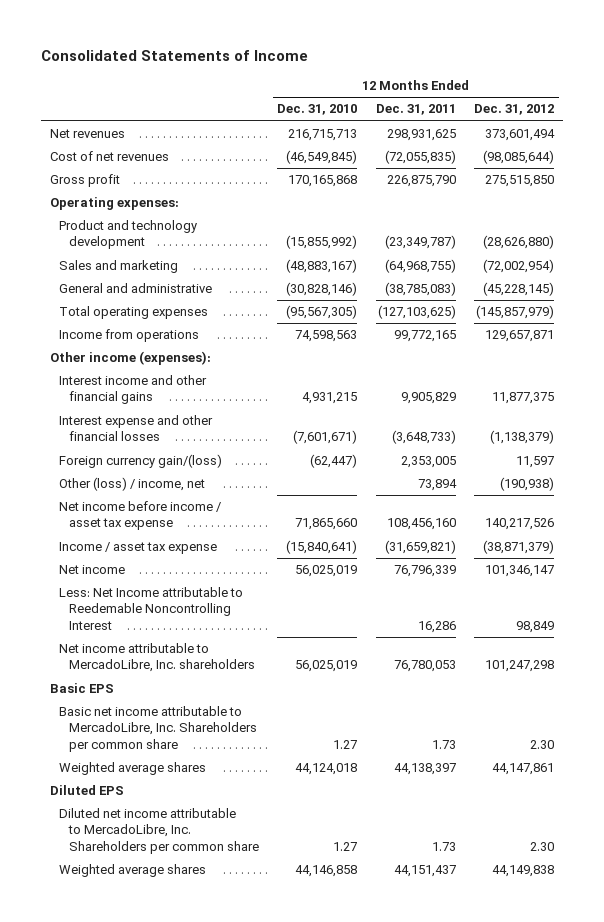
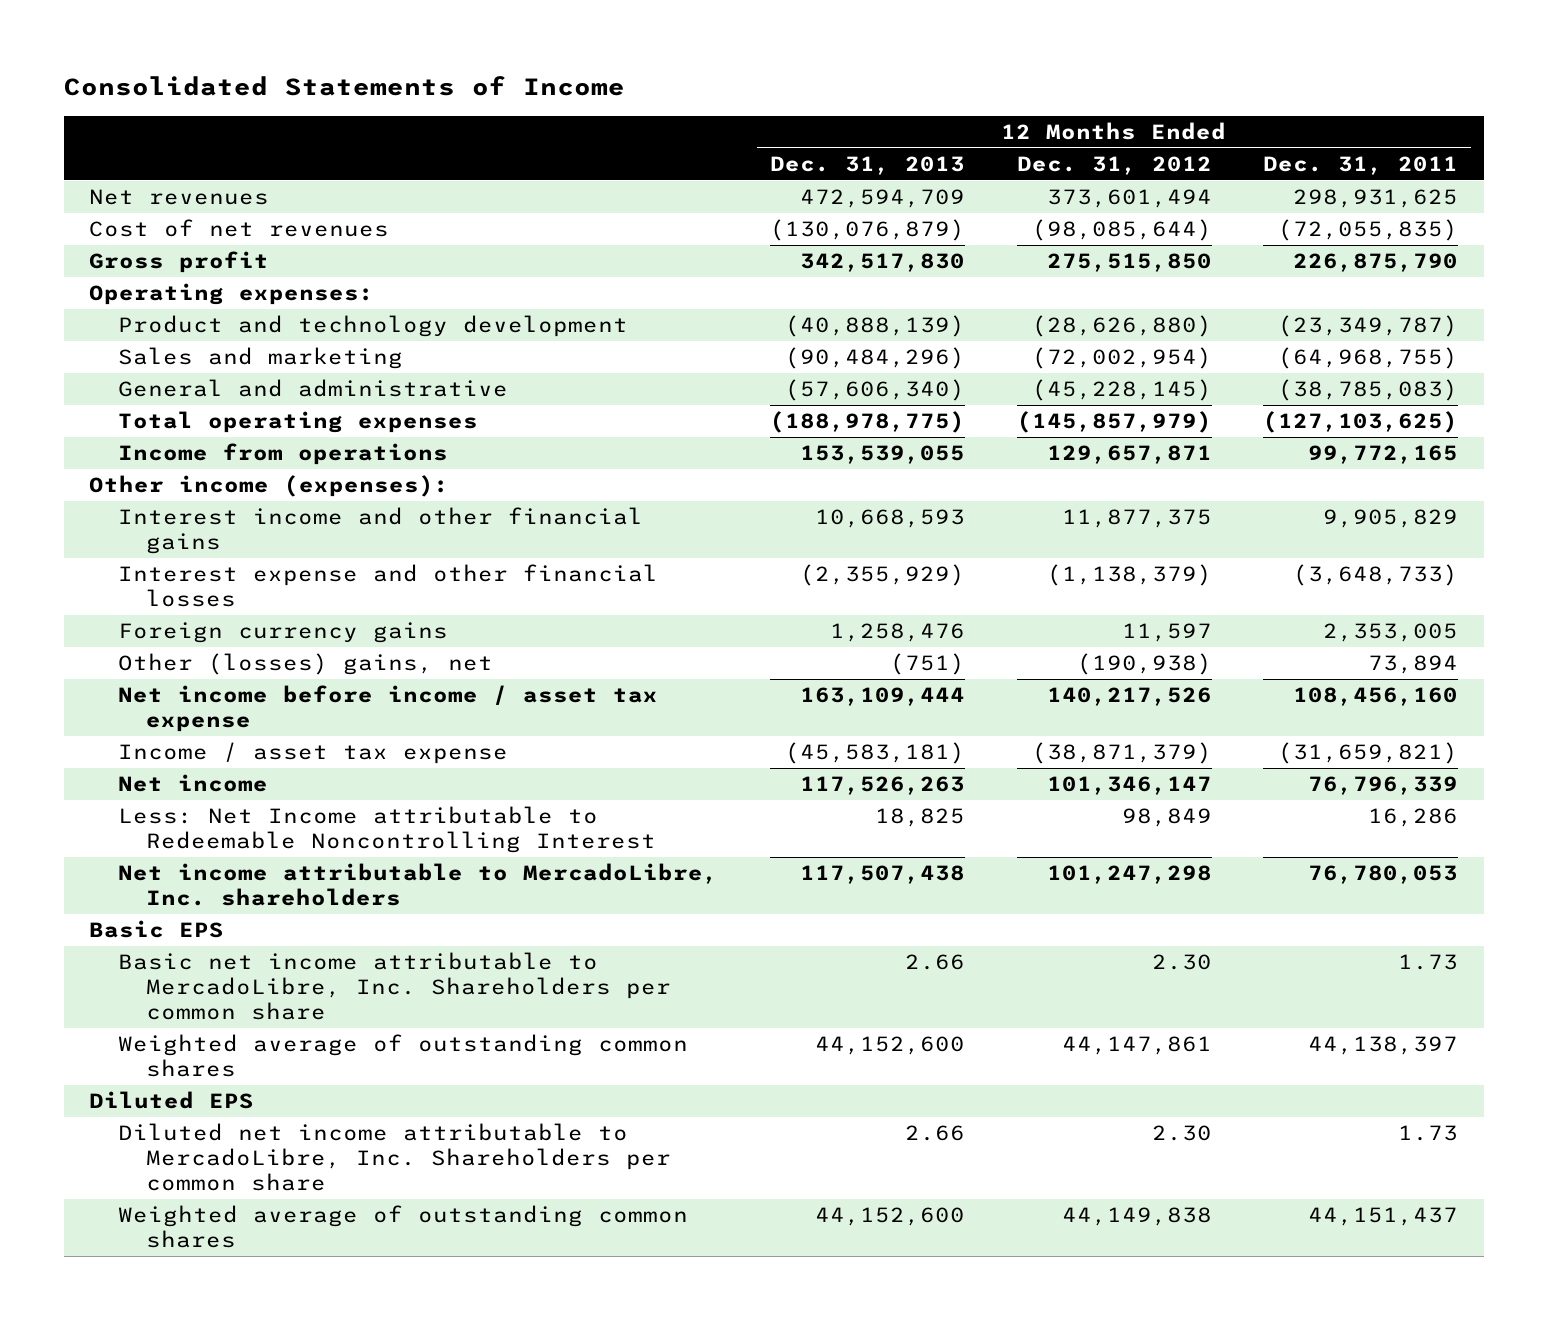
[277,104,358,116] Dec. 31, 2010 -> none
none -> [769,155,965,175] Dec. 31, 2013
[59,454,223,469] Foreign currency gain/(loss) -> [117,622,448,644] Foreign currency gains
[59,477,206,492] Other (loss) / income, net -> [117,653,493,676] Other (losses) gains, net
[59,587,244,630] Less: Net Income attributable to Reedemable Noncontrolling Interest -> [117,806,657,854] Less: Net Income attributable to Redeemable Noncontrolling Interest
[59,762,207,776] Weighted average shares -> [117,1034,688,1078] Weighted average of outstanding common shares
[59,864,207,878] Weighted average shares -> [117,1205,688,1249] Weighted average of outstanding common shares

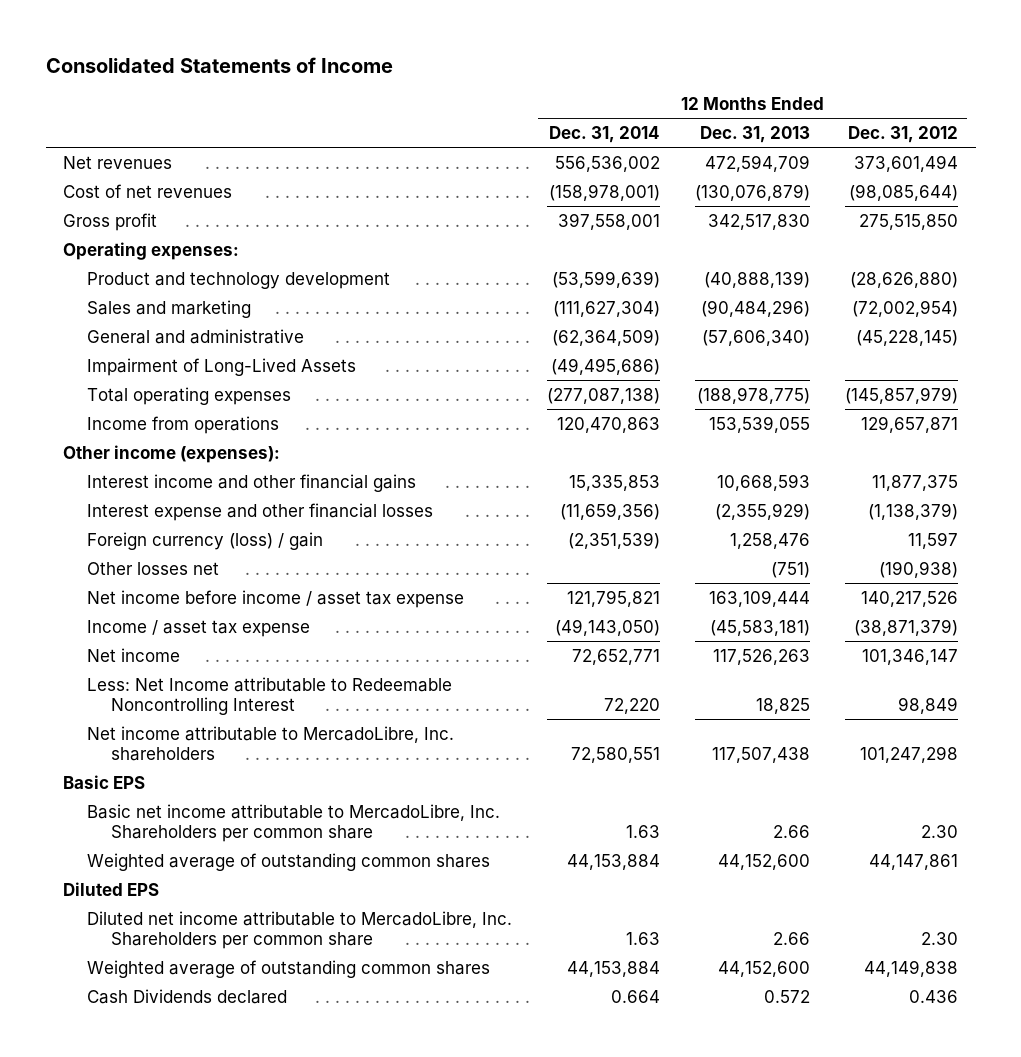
[1263,155,1459,175] Dec. 31, 2011 -> none
none -> [549,126,661,144] Dec. 31, 2014
none -> [87,357,357,376] Impairment of Long-Lived Assets
[117,622,448,644] Foreign currency gains -> [87,531,324,550] Foreign currency (loss) / gain
[117,653,493,676] Other (losses) gains, net -> [87,561,220,575] Other losses net
none -> [87,988,288,1004] Cash Dividends declared

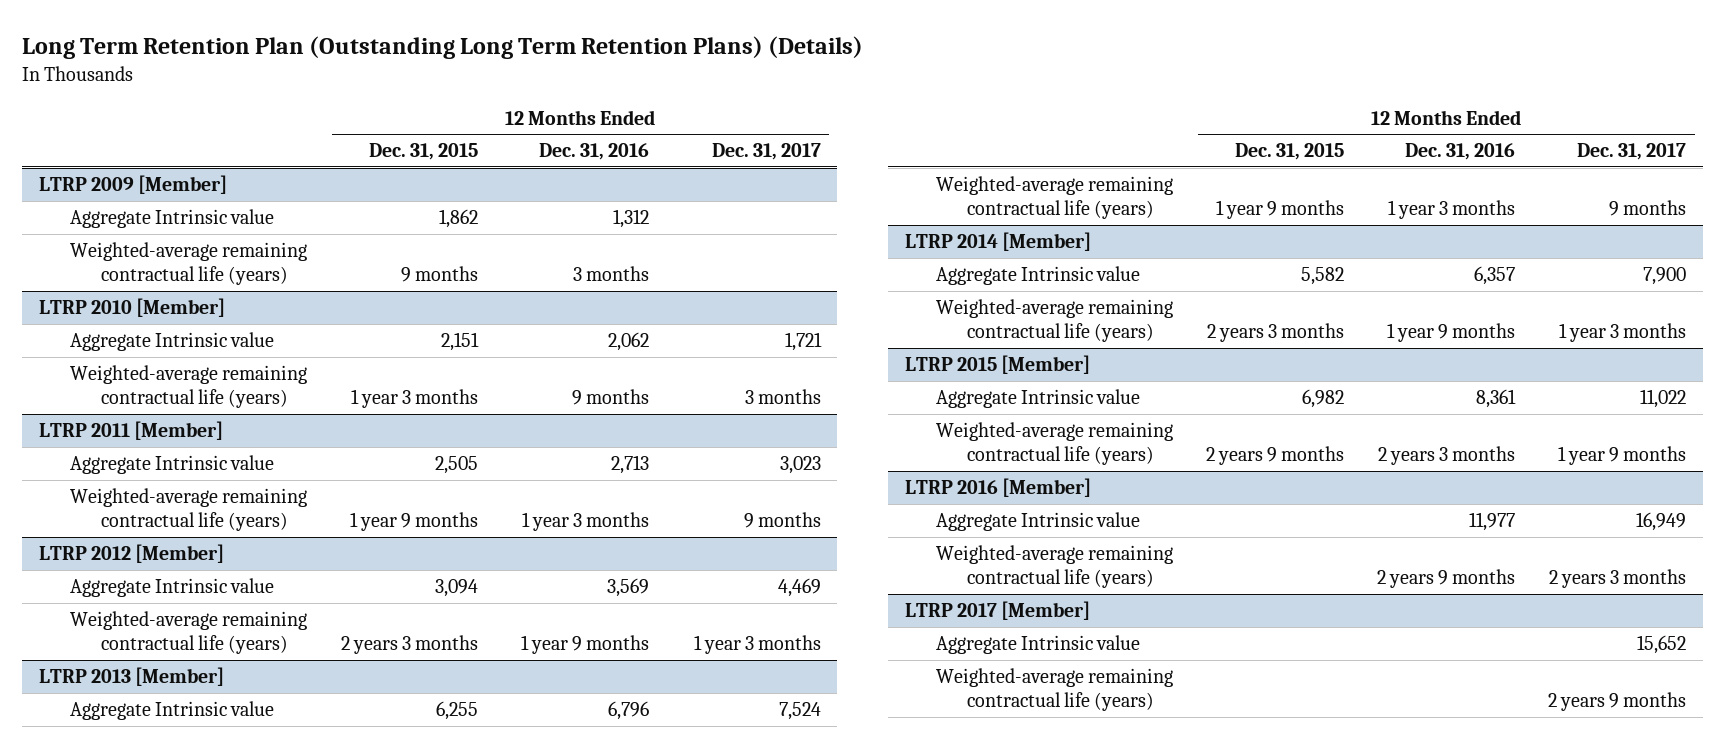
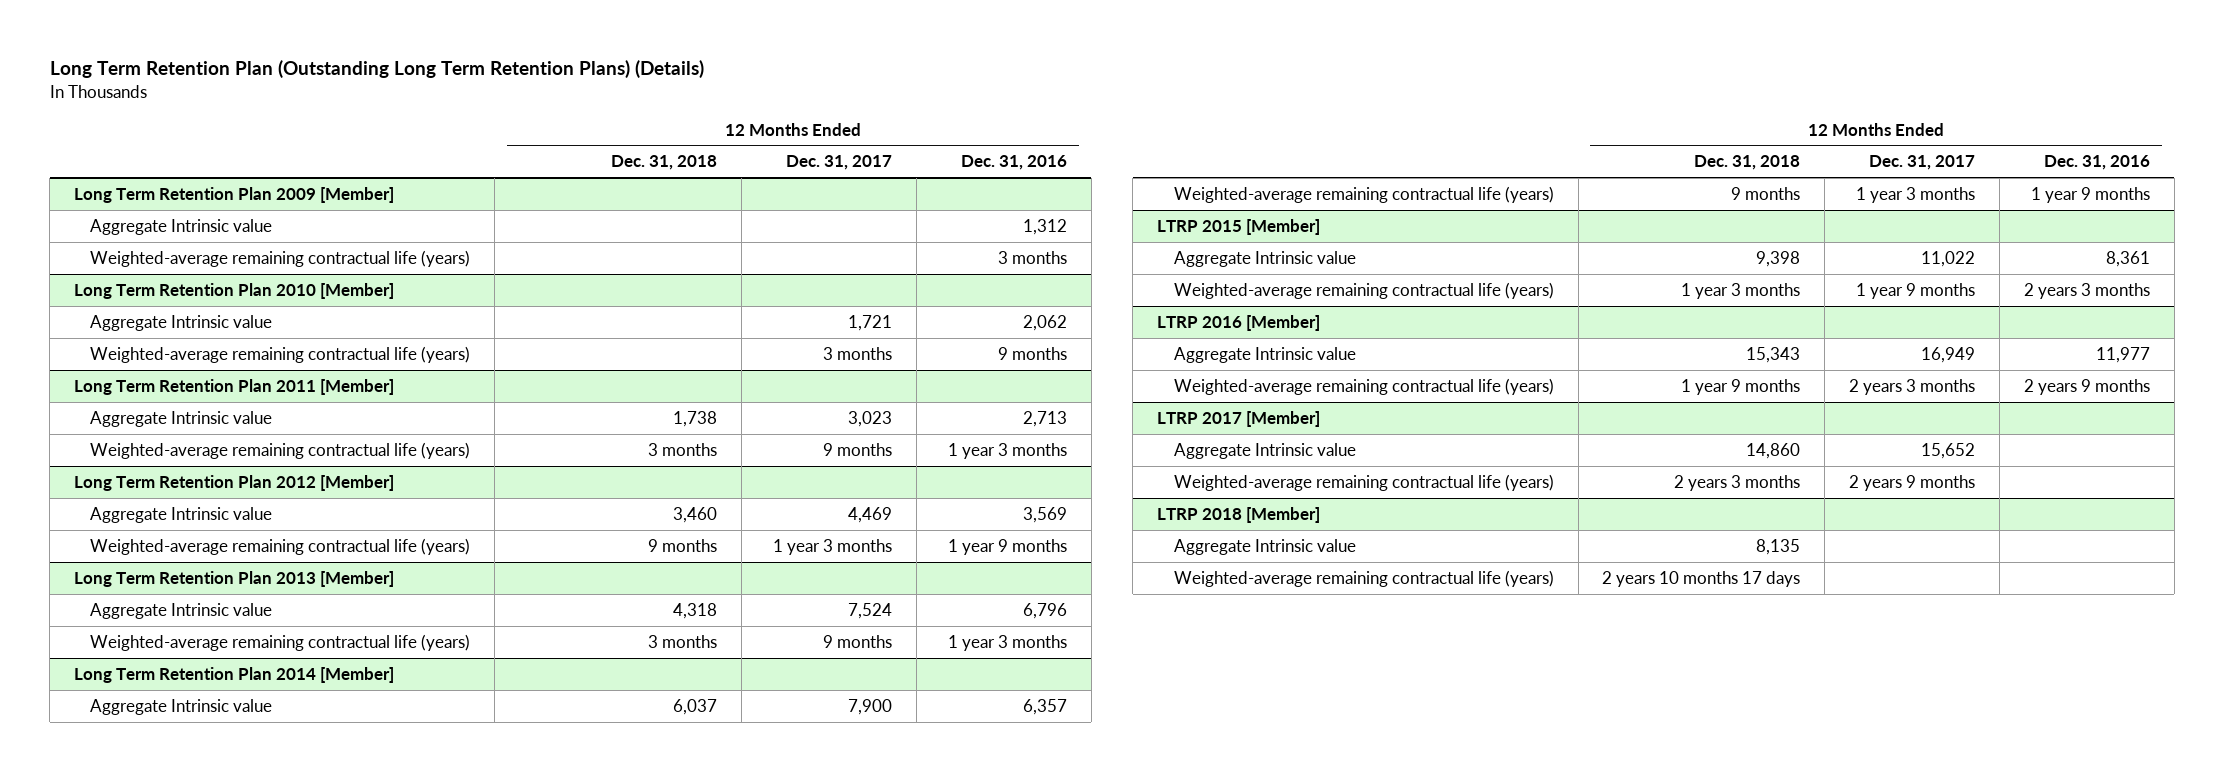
[369,143,479,161] Dec. 31, 2015 -> none
none -> [611,155,718,171] Dec. 31, 2018
[38,175,227,195] LTRP 2009 [Member] -> [73,186,394,203] Long Term Retention Plan 2009 [Member]
[38,298,225,318] LTRP 2010 [Member] -> [73,282,394,299] Long Term Retention Plan 2010 [Member]
[38,421,223,441] LTRP 2011 [Member] -> [73,378,394,395] Long Term Retention Plan 2011 [Member]
[38,544,224,564] LTRP 2012 [Member] -> [73,474,394,491] Long Term Retention Plan 2012 [Member]
[38,667,224,687] LTRP 2013 [Member] -> [73,570,394,587] Long Term Retention Plan 2013 [Member]
[904,232,1091,252] LTRP 2014 [Member] -> [73,666,394,683] Long Term Retention Plan 2014 [Member]
none -> [1157,506,1321,523] LTRP 2018 [Member]
none -> [1173,538,1356,555] Aggregate Intrinsic value
none -> [1173,569,1554,587] Weighted-average remaining contractual life (years)

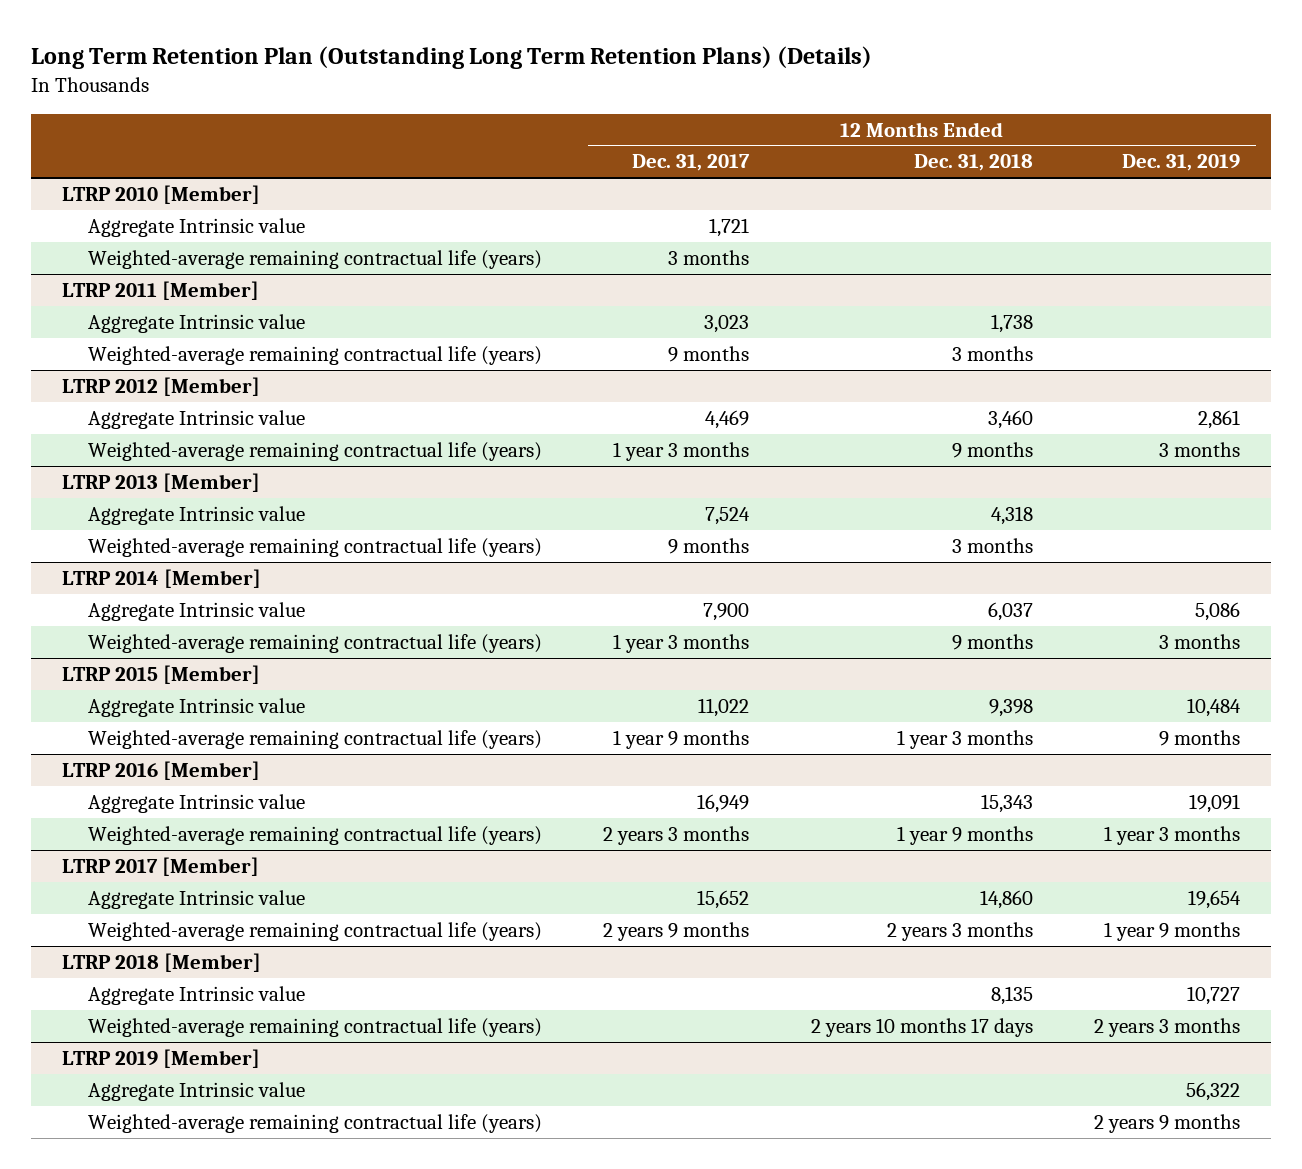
[960,155,1067,171] Dec. 31, 2016 -> none
none -> [1122,154,1241,172] Dec. 31, 2019
[73,186,394,203] Long Term Retention Plan 2009 [Member] -> none
[90,218,273,235] Aggregate Intrinsic value -> none
[90,249,471,267] Weighted-average remaining contractual life (years) -> none
[73,282,394,299] Long Term Retention Plan 2010 [Member] -> [61,185,260,205] LTRP 2010 [Member]
[73,378,394,395] Long Term Retention Plan 2011 [Member] -> [61,281,259,301] LTRP 2011 [Member]
[73,474,394,491] Long Term Retention Plan 2012 [Member] -> [61,377,260,397] LTRP 2012 [Member]
[73,570,394,587] Long Term Retention Plan 2013 [Member] -> [61,473,260,493] LTRP 2013 [Member]
[73,666,394,683] Long Term Retention Plan 2014 [Member] -> [61,569,261,589] LTRP 2014 [Member]
none -> [61,1049,260,1069] LTRP 2019 [Member]
none -> [87,1082,305,1102] Aggregate Intrinsic value
none -> [87,1114,542,1134] Weighted-average remaining contractual life (years)

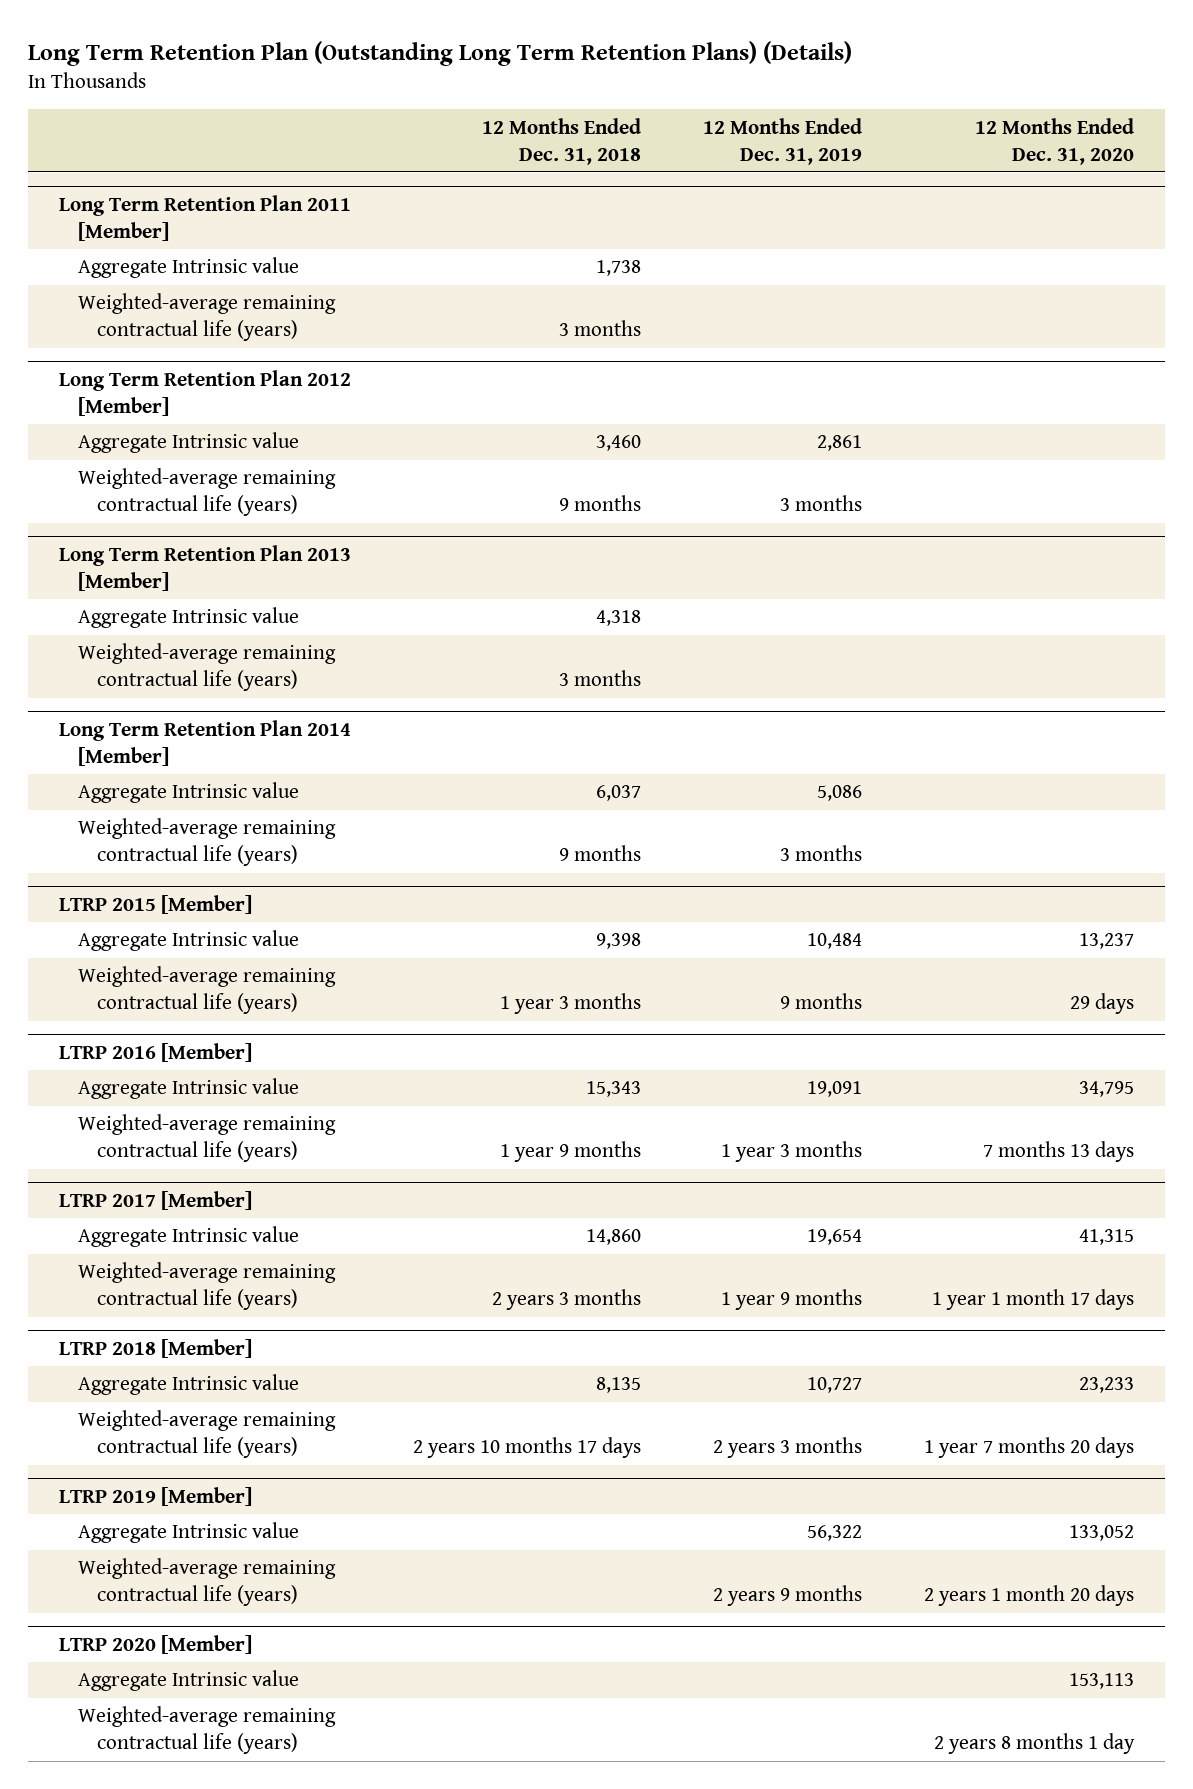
[632,154,751,172] Dec. 31, 2017 -> none
none -> [975,117,1135,165] 12 Months Ended Dec. 31, 2020
[61,185,260,205] LTRP 2010 [Member] -> none
[87,218,305,238] Aggregate Intrinsic value -> none
[87,250,542,270] Weighted-average remaining contractual life (years) -> none
[61,281,259,301] LTRP 2011 [Member] -> [58,194,351,241] Long Term Retention Plan 2011 [Member]
[61,377,260,397] LTRP 2012 [Member] -> [58,369,351,416] Long Term Retention Plan 2012 [Member]
[61,473,260,493] LTRP 2013 [Member] -> [58,544,351,591] Long Term Retention Plan 2013 [Member]
[61,569,261,589] LTRP 2014 [Member] -> [58,719,351,766] Long Term Retention Plan 2014 [Member]
none -> [58,1634,252,1654] LTRP 2020 [Member]
none -> [78,1670,300,1692] Aggregate Intrinsic value
none -> [78,1706,337,1755] Weighted-average remaining contractual life (years)

